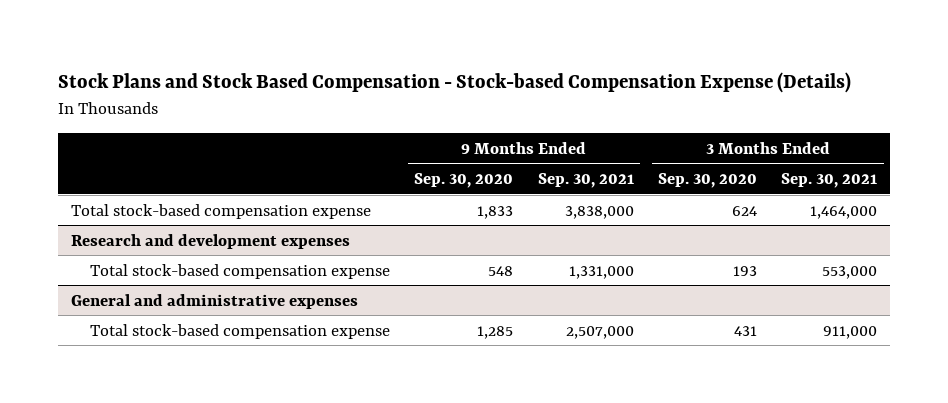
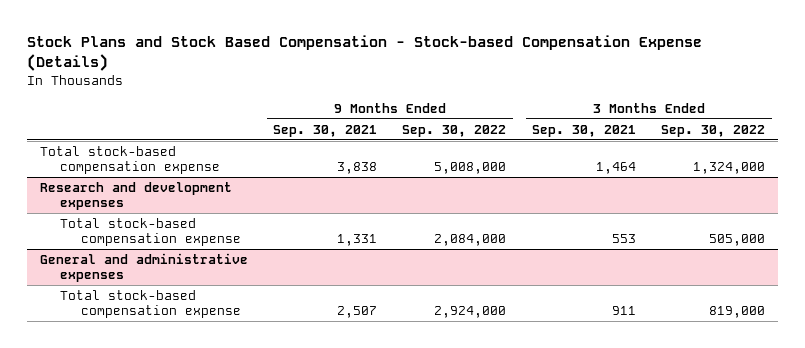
[414,172,514,188] Sep. 30, 2020 -> none
[658,172,758,188] Sep. 30, 2020 -> none
none -> [402,124,507,137] Sep. 30, 2022
none -> [661,124,766,137] Sep. 30, 2022
[564,205,634,219] 3,838,000 -> [337,162,378,175] 3,838
[810,205,878,219] 1,464,000 -> [595,162,636,175] 1,464
[568,265,634,279] 1,331,000 -> [337,234,378,247] 1,331
[822,265,878,279] 553,000 -> [611,234,636,244] 553
[565,325,634,339] 2,507,000 -> [337,306,378,319] 2,507
[823,325,878,339] 911,000 -> [611,306,636,316] 911

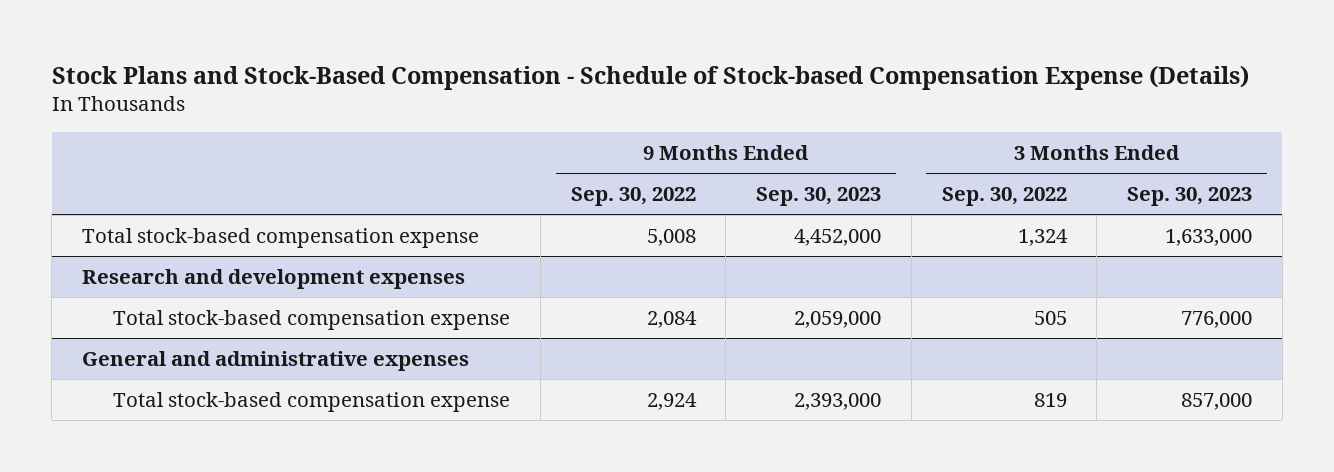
[27,35,703,72] Stock Plans and Stock Based Compensation - Stock-based Compensation Expense (Details) -> [51,64,1249,90] Stock Plans and Stock-Based Compensation - Schedule of Stock-based Compensation Expense (Details)
[273,124,378,137] Sep. 30, 2021 -> none
[531,124,636,137] Sep. 30, 2021 -> none
none -> [756,187,882,207] Sep. 30, 2023
none -> [1126,187,1252,207] Sep. 30, 2023
[434,162,507,175] 5,008,000 -> [646,228,696,246] 5,008
[693,162,766,175] 1,324,000 -> [1017,228,1068,246] 1,324
[434,234,507,247] 2,084,000 -> [646,310,697,328] 2,084
[709,234,766,247] 505,000 -> [1033,310,1067,325] 505
[434,306,507,319] 2,924,000 -> [646,392,697,410] 2,924
[709,306,766,319] 819,000 -> [1033,392,1067,407] 819

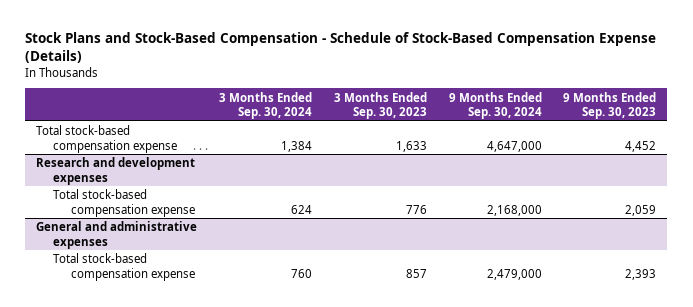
[51,64,1249,90] Stock Plans and Stock-Based Compensation - Schedule of Stock-based Compensation Expense (Details) -> [25,32,657,64] Stock Plans and Stock-Based Compensation - Schedule of Stock-Based Compensation Expense (Details)
[570,187,696,207] Sep. 30, 2022 -> none
[941,187,1067,207] Sep. 30, 2022 -> none
none -> [218,91,312,119] 3 Months Ended Sep. 30, 2024
none -> [448,91,542,119] 9 Months Ended Sep. 30, 2024
[794,228,882,246] 4,452,000 -> [625,140,657,152] 4,452
[1164,228,1252,246] 1,633,000 -> [395,140,427,152] 1,633
[794,310,882,328] 2,059,000 -> [625,204,657,216] 2,059
[1180,310,1252,328] 776,000 -> [405,204,427,214] 776
[794,392,882,410] 2,393,000 -> [625,268,657,280] 2,393
[1180,392,1252,410] 857,000 -> [405,268,427,278] 857

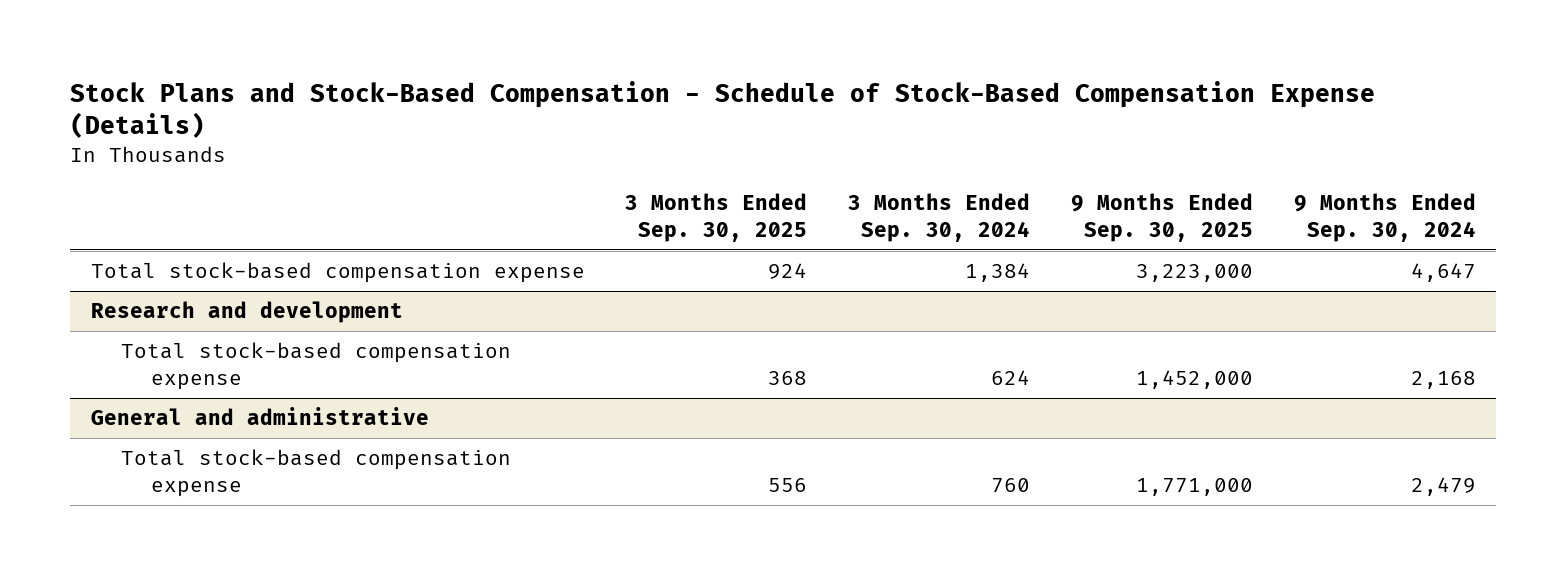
[333,91,427,119] 3 Months Ended Sep. 30, 2023 -> none
[563,91,657,119] 9 Months Ended Sep. 30, 2023 -> none
none -> [625,193,808,242] 3 Months Ended Sep. 30, 2025
none -> [1070,193,1253,242] 9 Months Ended Sep. 30, 2025
[486,140,542,152] 4,647,000 -> [1410,263,1476,283] 4,647
[36,157,196,185] Research and development expenses -> [90,301,403,324] Research and development
[486,204,542,216] 2,168,000 -> [1410,370,1476,389] 2,168
[36,221,198,249] General and administrative expenses -> [90,407,429,426] General and administrative
[486,268,542,280] 2,479,000 -> [1410,476,1476,496] 2,479

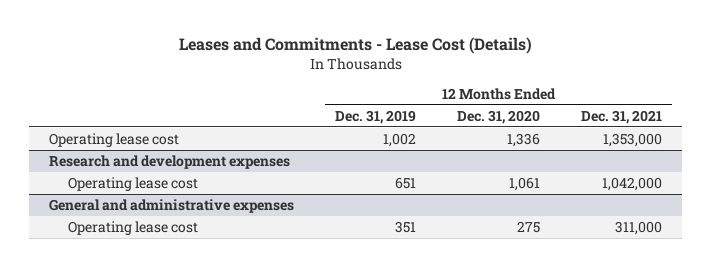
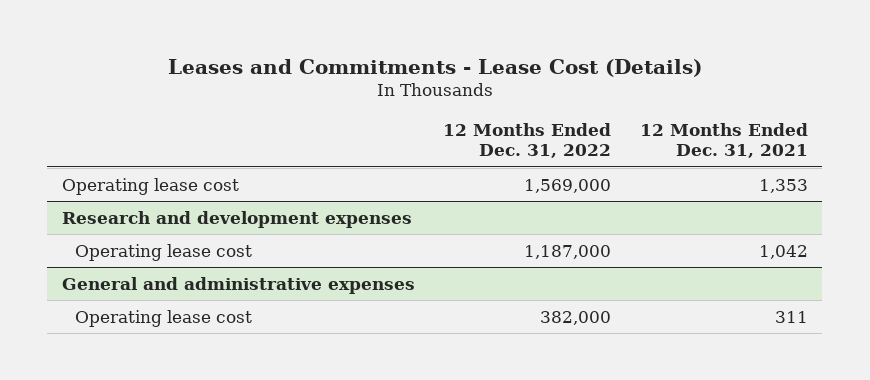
[335,109,417,124] Dec. 31, 2019 -> none
[457,109,541,124] Dec. 31, 2020 -> none
none -> [443,122,612,159] 12 Months Ended Dec. 31, 2022
[603,132,663,147] 1,353,000 -> [759,178,809,193] 1,353
[602,176,663,191] 1,042,000 -> [759,244,809,259] 1,042
[615,220,663,235] 311,000 -> [775,310,809,323] 311

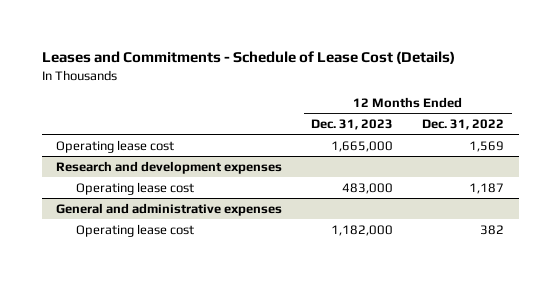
[167,58,702,77] Leases and Commitments - Lease Cost (Details) -> [41,50,455,64] Leases and Commitments - Schedule of Lease Cost (Details)
[640,122,809,159] 12 Months Ended Dec. 31, 2021 -> none
none -> [311,119,394,131] Dec. 31, 2023
[524,178,612,193] 1,569,000 -> [469,140,505,152] 1,569
[524,244,612,259] 1,187,000 -> [469,182,505,194] 1,187
[540,310,612,325] 382,000 -> [480,224,505,235] 382

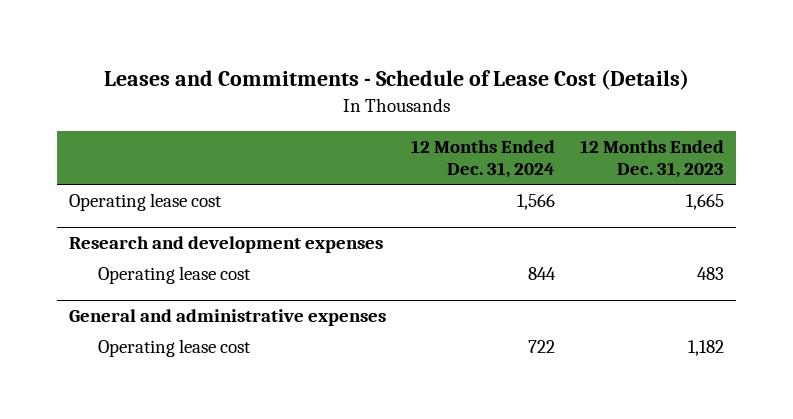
[422,119,505,131] Dec. 31, 2022 -> none
none -> [411,139,556,178] 12 Months Ended Dec. 31, 2024
[331,140,394,152] 1,665,000 -> [685,193,724,210] 1,665
[342,182,394,194] 483,000 -> [696,266,724,280] 483
[331,224,394,236] 1,182,000 -> [687,339,724,356] 1,182

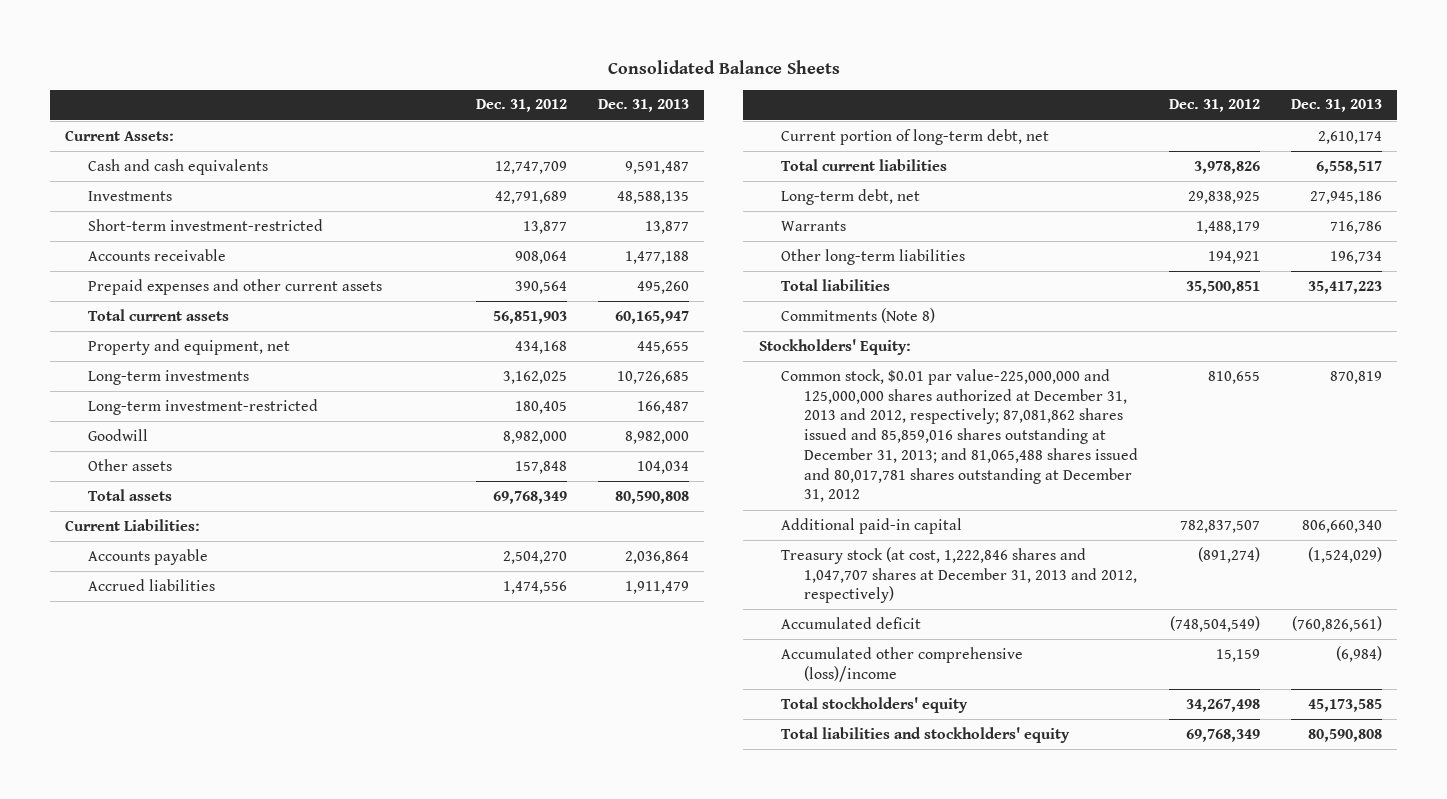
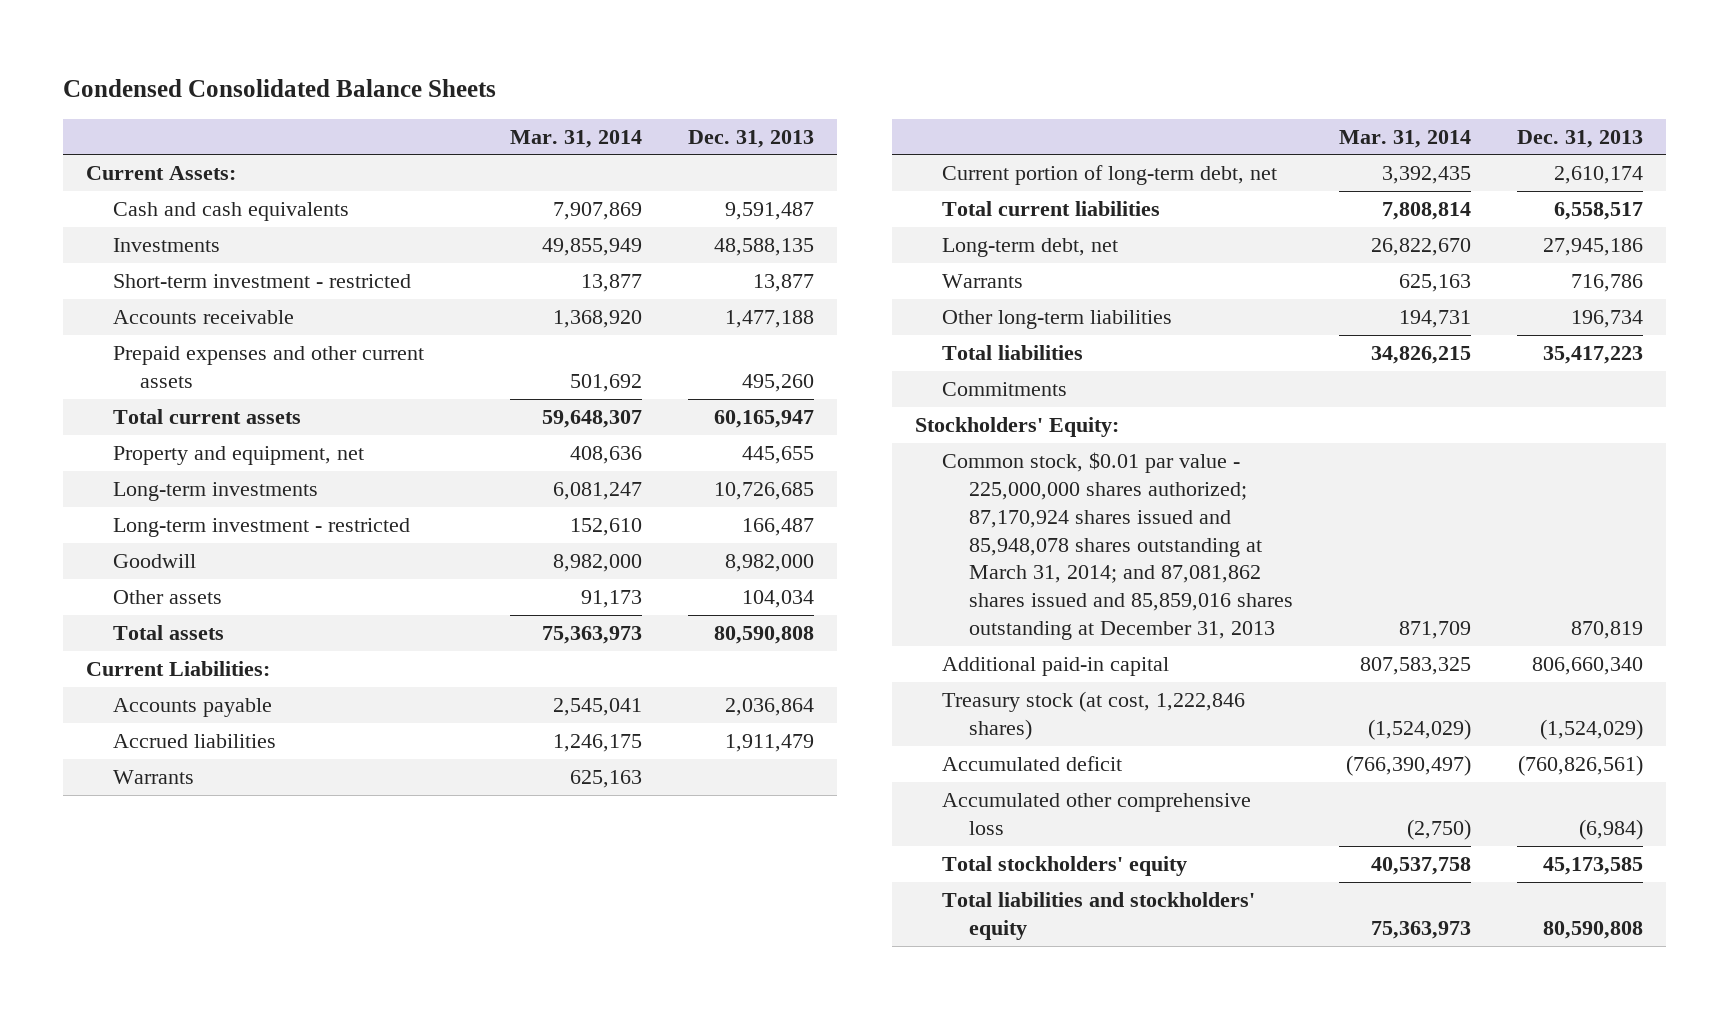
[607,60,840,75] Consolidated Balance Sheets -> [62,78,496,97] Condensed Consolidated Balance Sheets
[475,99,567,113] Dec. 31, 2012 -> none
none -> [509,129,642,148] Mar. 31, 2014
[88,218,324,231] Short-term investment-restricted -> [112,273,411,288] Short-term investment - restricted
[88,398,319,415] Long-term investment-restricted -> [112,517,410,537] Long-term investment - restricted
none -> [112,769,194,784] Warrants
[781,307,936,323] Commitments (Note 8) -> [941,381,1067,396] Commitments
[781,368,1139,503] Common stock, $0.01 par value-225,000,000 and 125,000,000 shares authorized at December 31, 2013 and 2012, respectively; 87,081,862 shares issued and 85,859,016 shares outstanding at December 31, 2013; and 81,065,488 shares issued and 80,017,781 shares outstanding at December 31, 2012 -> [941,451,1293,641] Common stock, $0.01 par value - 225,000,000 shares authorized; 87,170,924 shares issued and 85,948,078 shares outstanding at March 31, 2014; and 87,081,862 shares issued and 85,859,016 shares outstanding at December 31, 2013
[781,546,1138,604] Treasury stock (at cost, 1,222,846 shares and 1,047,707 shares at December 31, 2013 and 2012, respectively) -> [941,690,1245,740] Treasury stock (at cost, 1,222,846 shares)
[781,646,1024,682] Accumulated other comprehensive (loss)/income -> [941,792,1251,835] Accumulated other comprehensive loss

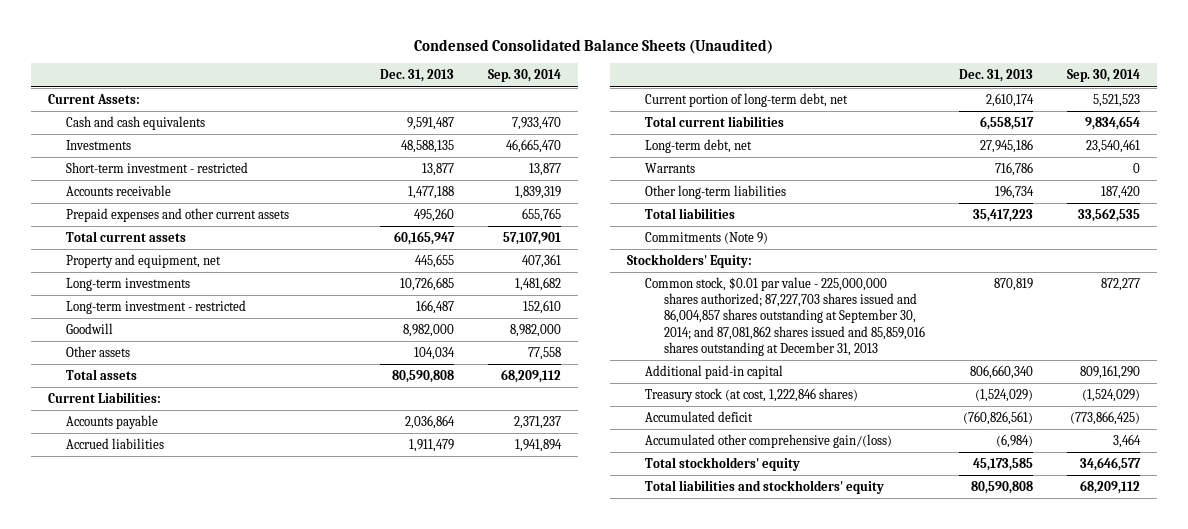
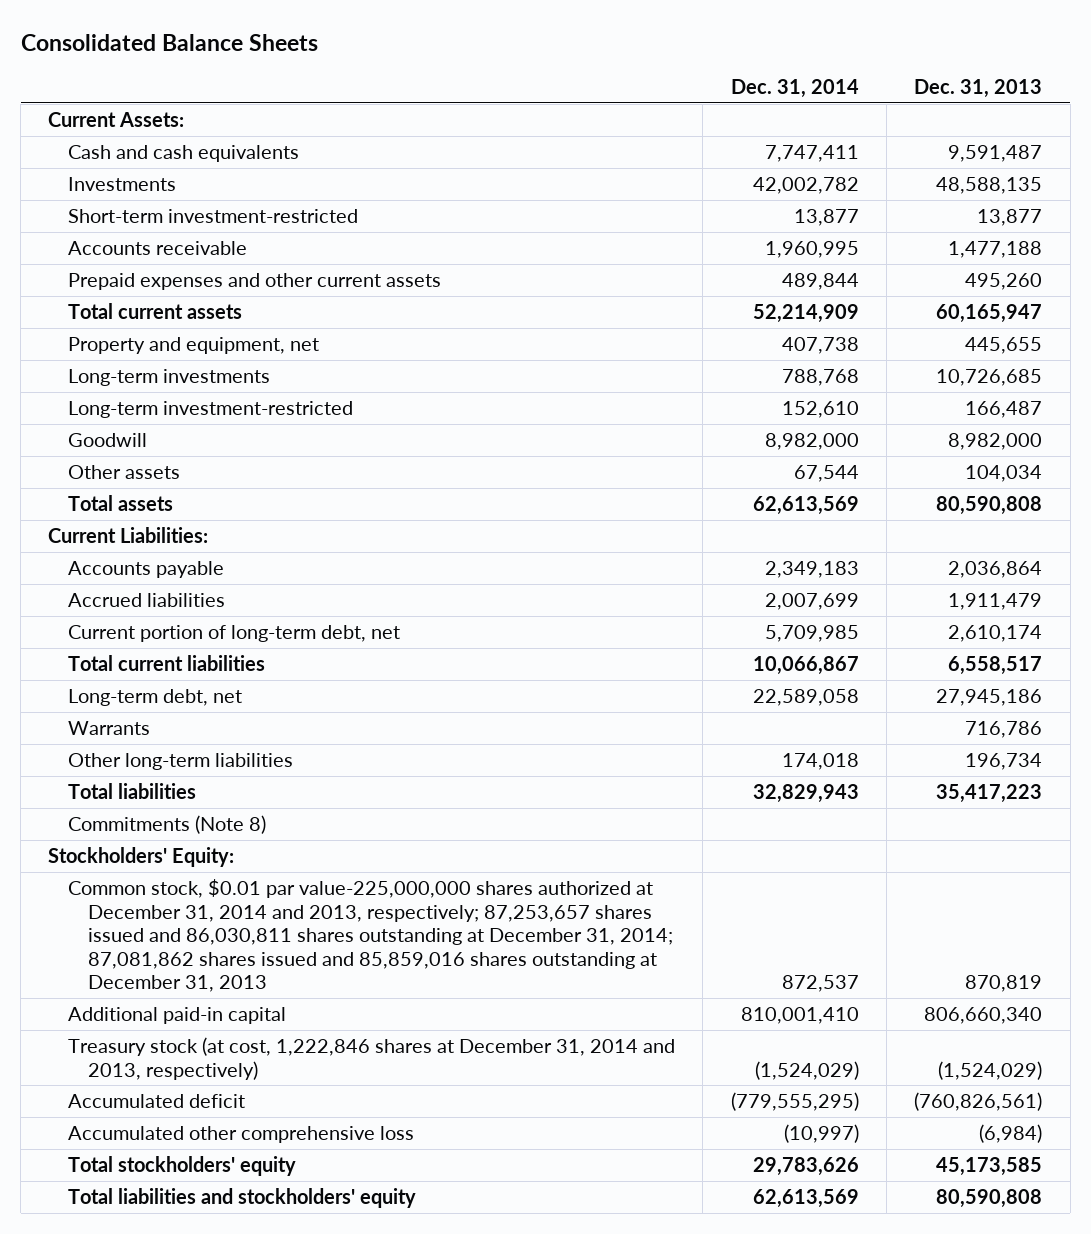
[414,38,774,54] Condensed Consolidated Balance Sheets (Unaudited) -> [20,34,318,52] Consolidated Balance Sheets
[488,69,562,83] Sep. 30, 2014 -> none
none -> [730,78,859,98] Dec. 31, 2014
[66,162,249,174] Short-term investment - restricted -> [68,208,359,223] Short-term investment-restricted
[66,300,247,315] Long-term investment - restricted -> [68,400,354,418] Long-term investment-restricted
[645,232,769,245] Commitments (Note 9) -> [68,814,267,834] Commitments (Note 8)
[645,277,925,356] Common stock, $0.01 par value - 225,000,000 shares authorized; 87,227,703 shares issued and 86,004,857 shares outstanding at September 30, 2014; and 87,081,862 shares issued and 85,859,016 shares outstanding at December 31, 2013 -> [68,878,674,993] Common stock, $0.01 par value-225,000,000 shares authorized at December 31, 2014 and 2013, respectively; 87,253,657 shares issued and 86,030,811 shares outstanding at December 31, 2014; 87,081,862 shares issued and 85,859,016 shares outstanding at December 31, 2013
[645,388,859,403] Treasury stock (at cost, 1,222,846 shares) -> [68,1036,676,1080] Treasury stock (at cost, 1,222,846 shares at December 31, 2014 and 2013, respectively)
[645,434,893,449] Accumulated other comprehensive gain/(loss) -> [68,1125,415,1143] Accumulated other comprehensive loss

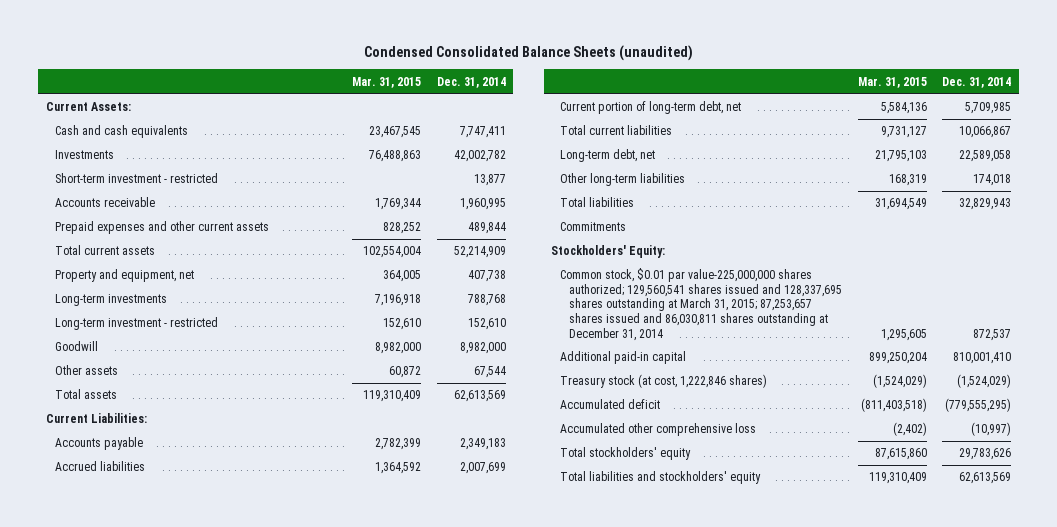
[20,34,318,52] Consolidated Balance Sheets -> [363,45,693,62] Condensed Consolidated Balance Sheets (unaudited)
[914,78,1043,98] Dec. 31, 2013 -> none
none -> [352,76,422,88] Mar. 31, 2015
[68,208,359,223] Short-term investment-restricted -> [54,173,218,184] Short-term investment - restricted
[68,400,354,418] Long-term investment-restricted -> [54,317,218,331] Long-term investment - restricted
[68,720,151,735] Warrants -> none
[68,814,267,834] Commitments (Note 8) -> [560,222,627,232] Commitments
[68,878,674,993] Common stock, $0.01 par value-225,000,000 shares authorized at December 31, 2014 and 2013, respectively; 87,253,657 shares issued and 86,030,811 shares outstanding at December 31, 2014; 87,081,862 shares issued and 85,859,016 shares outstanding at December 31, 2013 -> [560,268,843,341] Common stock, $0.01 par value-225,000,000 shares authorized; 129,560,541 shares issued and 128,337,695 shares outstanding at March 31, 2015; 87,253,657 shares issued and 86,030,811 shares outstanding at December 31, 2014
[68,1036,676,1080] Treasury stock (at cost, 1,222,846 shares at December 31, 2014 and 2013, respectively) -> [560,374,768,389] Treasury stock (at cost, 1,222,846 shares)

